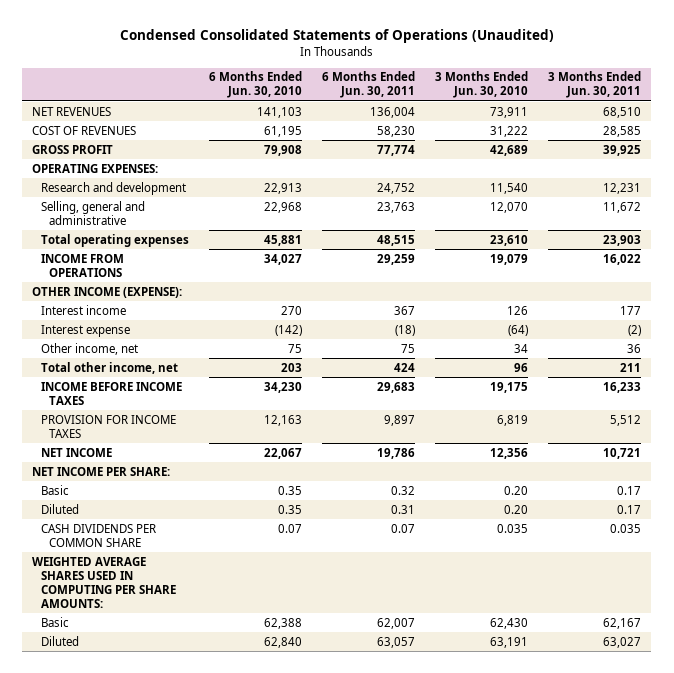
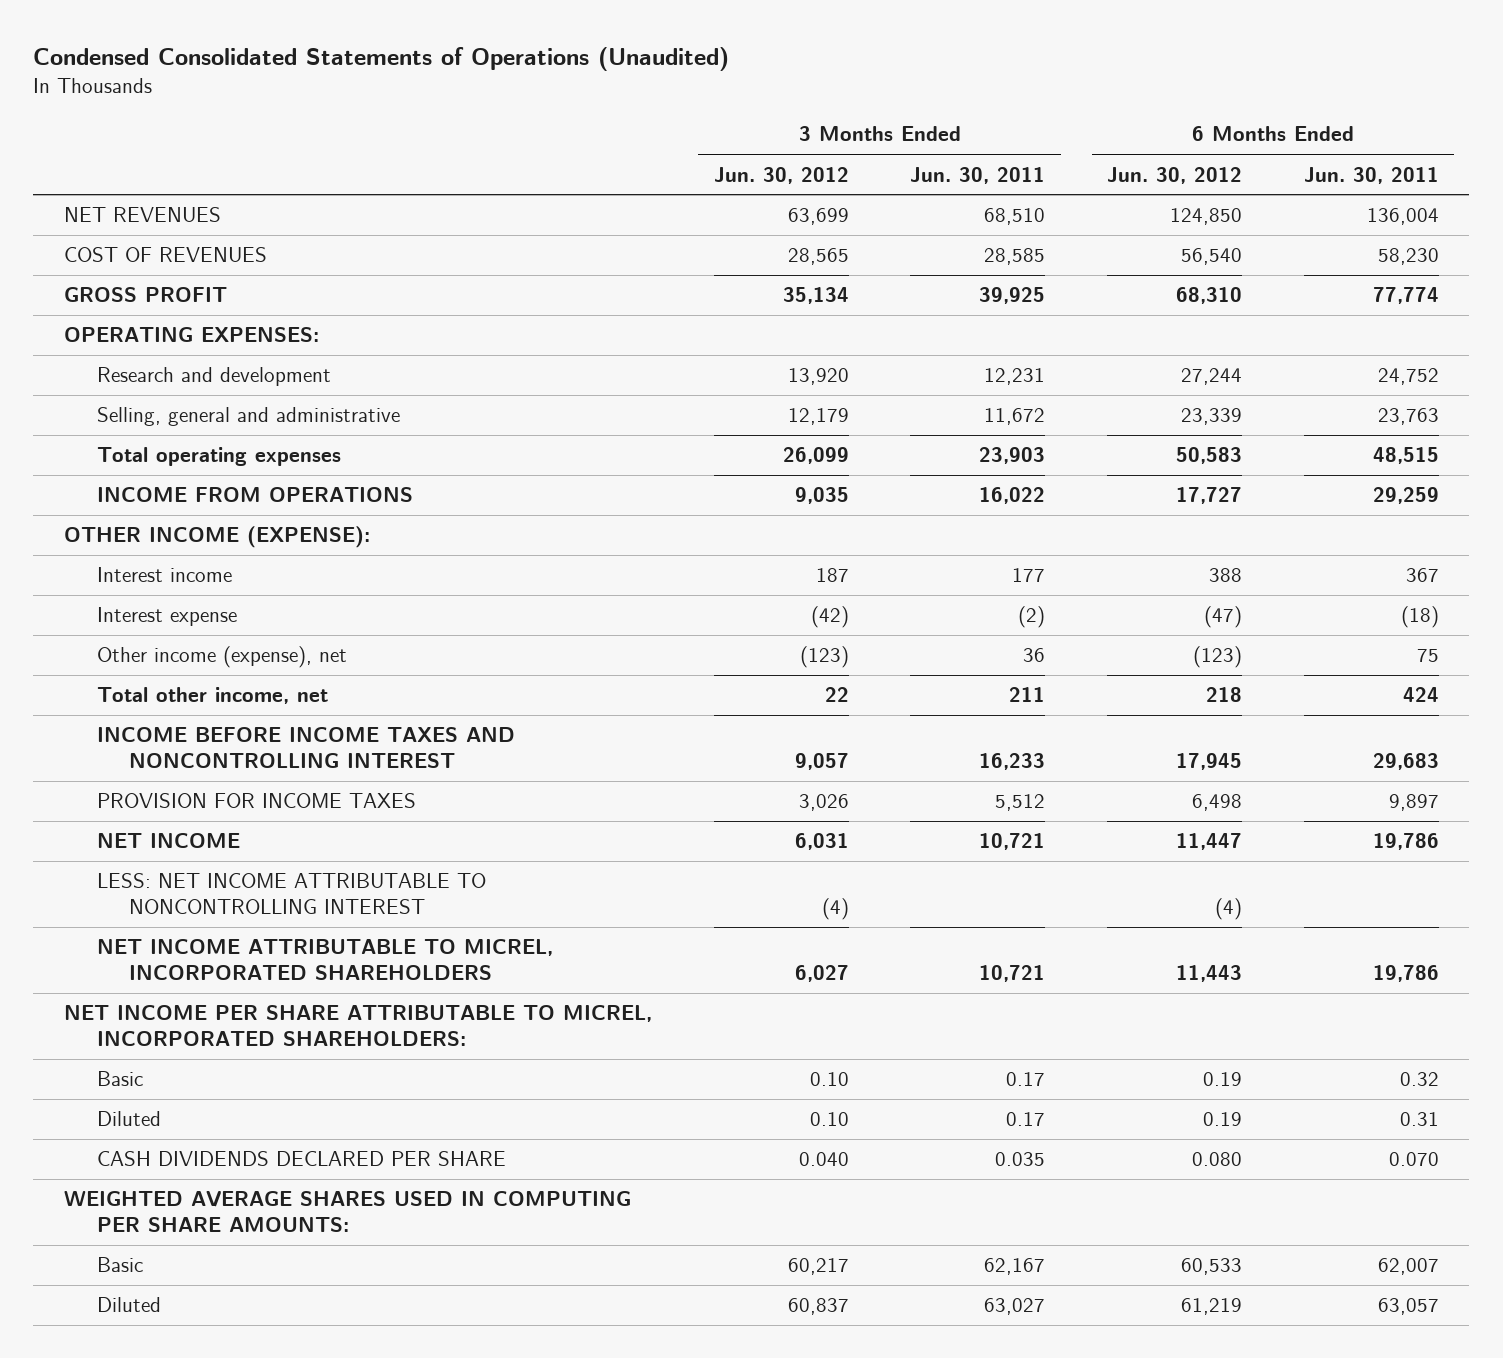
[208,71,302,99] 6 Months Ended Jun. 30, 2010 -> none
[435,71,529,99] 3 Months Ended Jun. 30, 2010 -> none
none -> [713,166,849,184] Jun. 30, 2012
none -> [1106,166,1242,184] Jun. 30, 2012
[40,342,138,355] Other income, net -> [96,646,347,669] Other income (expense), net
[40,381,182,405] INCOME BEFORE INCOME TAXES -> [96,726,515,769] INCOME BEFORE INCOME TAXES AND NONCONTROLLING INTEREST
none -> [96,873,486,915] LESS: NET INCOME ATTRIBUTABLE TO NONCONTROLLING INTEREST
none -> [96,939,553,981] NET INCOME ATTRIBUTABLE TO MICREL, INCORPORATED SHAREHOLDERS
[32,466,171,476] NET INCOME PER SHARE: -> [64,1005,653,1047] NET INCOME PER SHARE ATTRIBUTABLE TO MICREL, INCORPORATED SHAREHOLDERS:
[40,523,156,547] CASH DIVIDENDS PER COMMON SHARE -> [96,1151,506,1167] CASH DIVIDENDS DECLARED PER SHARE
[391,523,416,533] 0.07 -> [1388,1152,1439,1167] 0.070

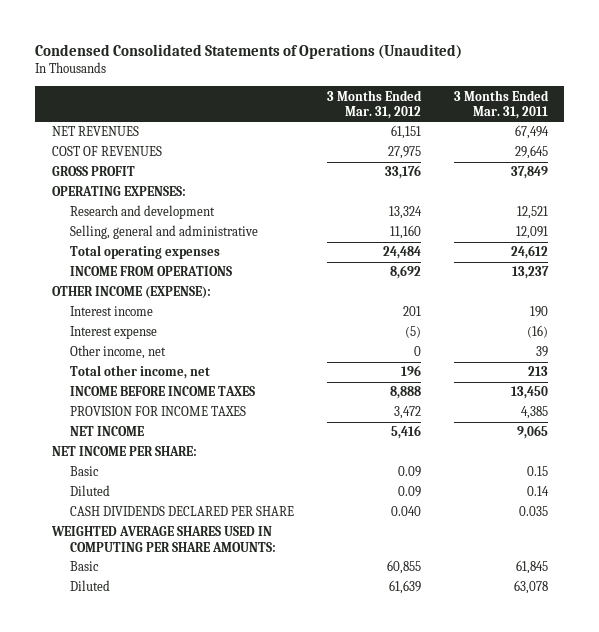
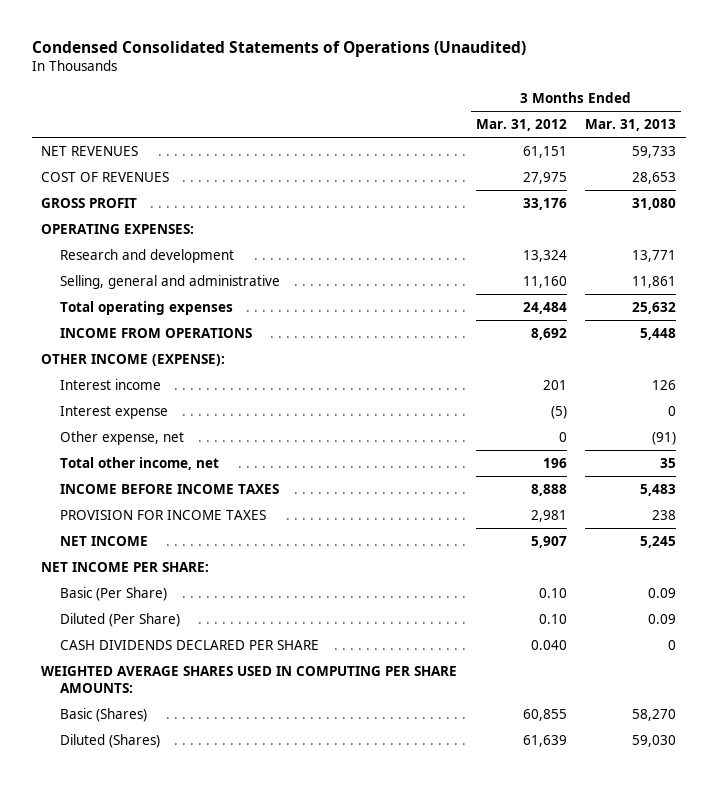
[453,89,549,119] 3 Months Ended Mar. 31, 2011 -> none
none -> [585,119,677,132] Mar. 31, 2013
[70,345,167,360] Other income, net -> [59,431,184,446] Other expense, net
[394,406,422,420] 3,472 -> [530,510,567,523] 2,981
[391,425,422,440] 5,416 -> [530,536,567,549] 5,907
[70,466,100,477] Basic -> [59,587,167,602] Basic (Per Share)
[398,466,422,478] 0.09 -> [538,588,567,599] 0.10
[70,485,111,497] Diluted -> [59,613,180,628] Diluted (Per Share)
[398,486,422,498] 0.09 -> [538,614,567,625] 0.10
[70,561,100,572] Basic -> [59,708,147,723] Basic (Shares)
[70,580,111,592] Diluted -> [59,734,160,749] Diluted (Shares)

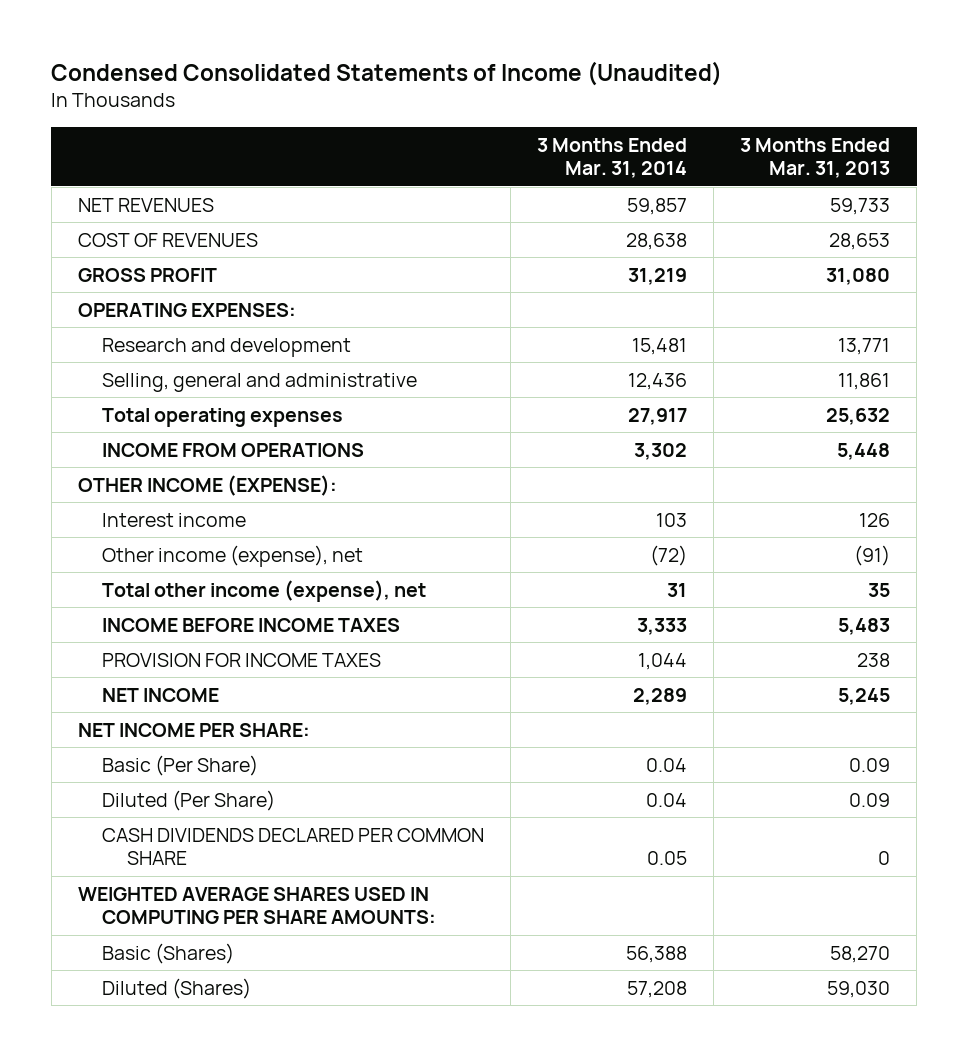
[31,40,526,57] Condensed Consolidated Statements of Operations (Unaudited) -> [51,61,723,87] Condensed Consolidated Statements of Income (Unaudited)
[475,119,567,132] Mar. 31, 2012 -> none
none -> [537,137,688,179] 3 Months Ended Mar. 31, 2014
[59,406,168,420] Interest expense -> none
[59,431,184,446] Other expense, net -> [102,544,364,567] Other income (expense), net
[59,457,219,471] Total other income, net -> [102,579,427,602] Total other income (expense), net
[59,640,319,651] CASH DIVIDENDS DECLARED PER SHARE -> [102,827,485,866] CASH DIVIDENDS DECLARED PER COMMON SHARE

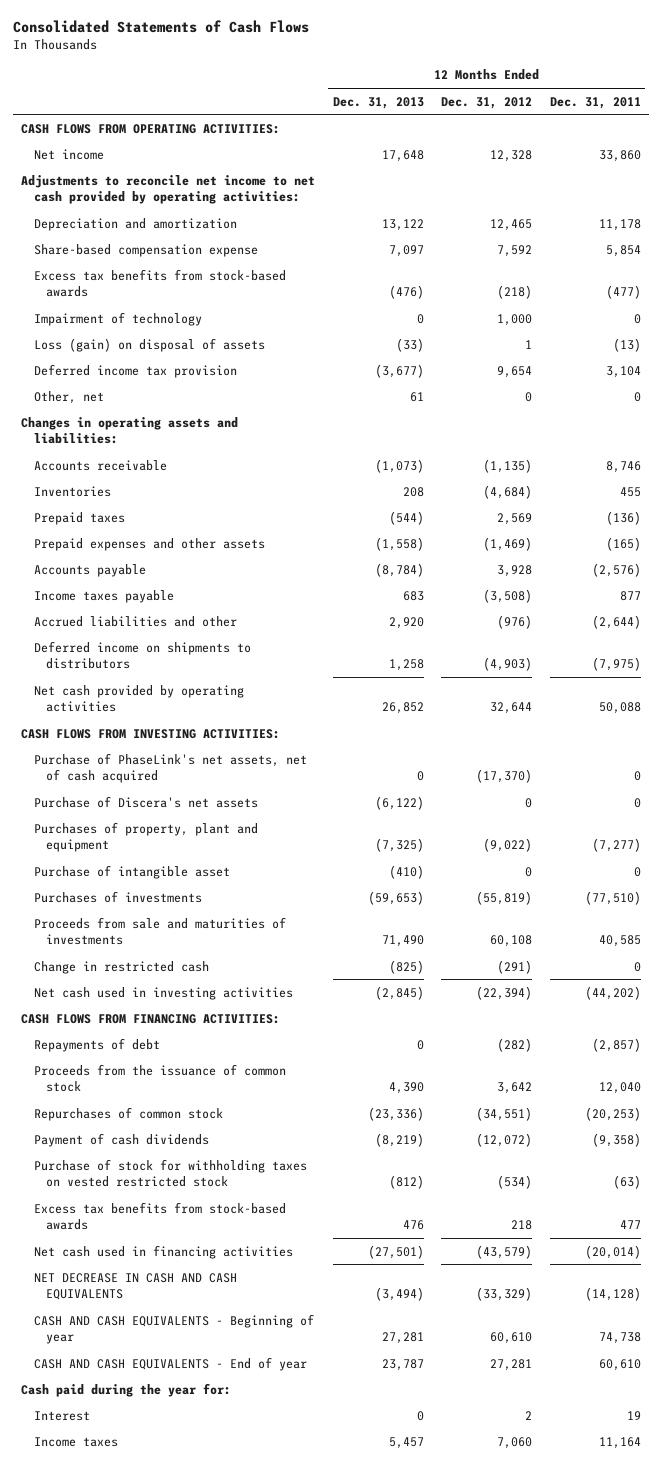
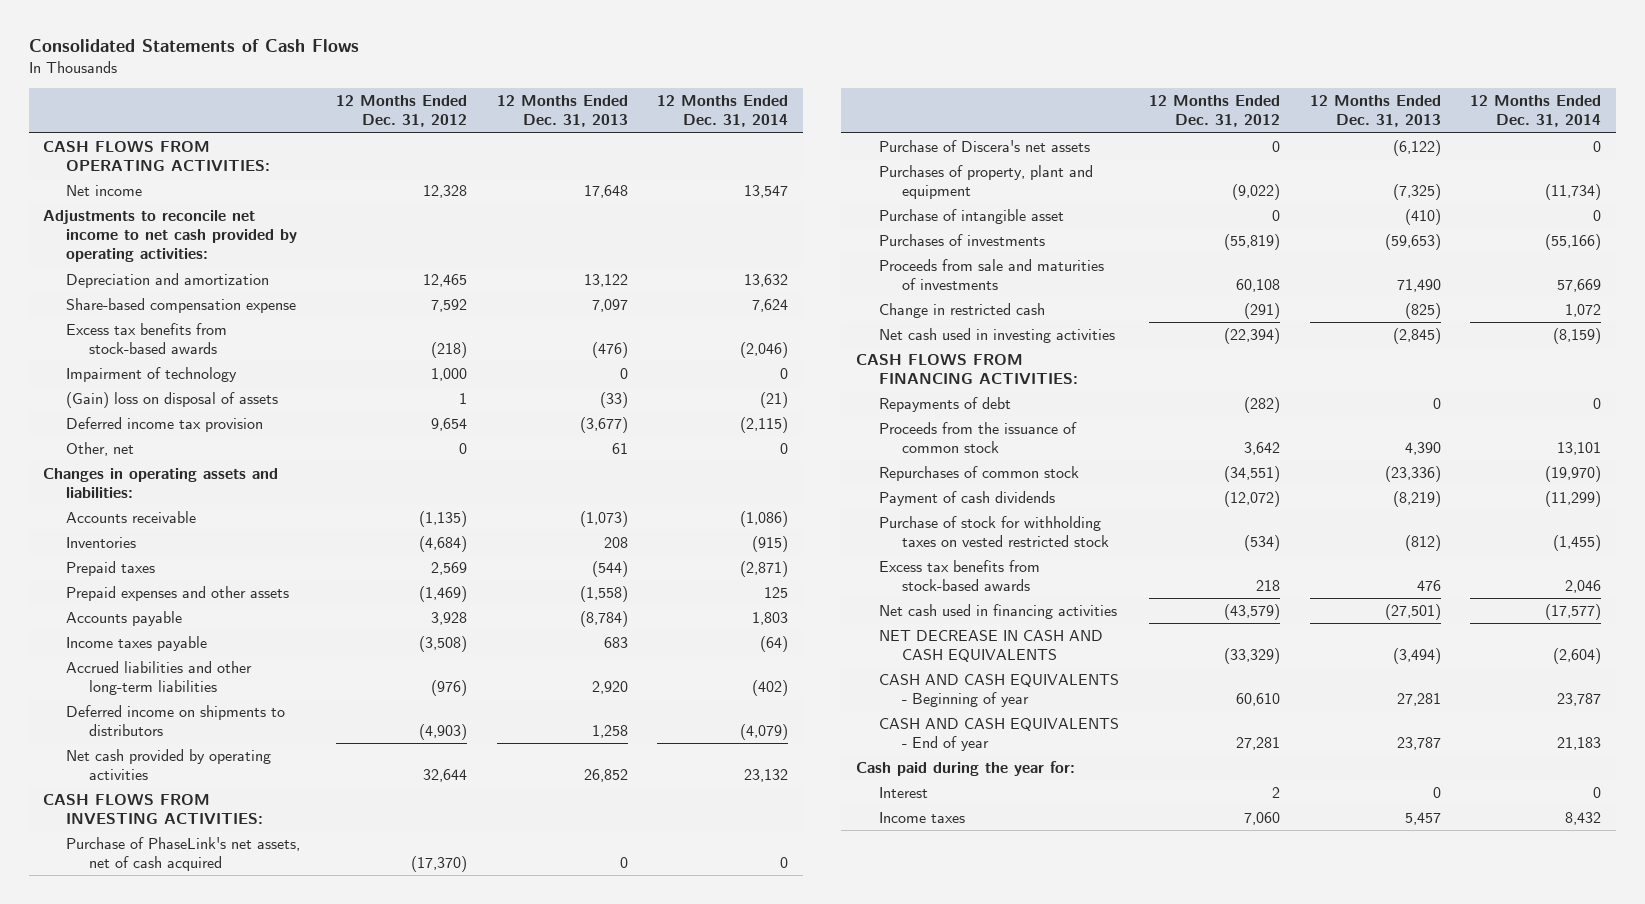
[549,96,641,109] Dec. 31, 2011 -> none
none -> [657,95,789,128] 12 Months Ended Dec. 31, 2014
[33,337,265,352] Loss (gain) on disposal of assets -> [66,391,279,408] (Gain) loss on disposal of assets
[33,615,237,627] Accrued liabilities and other -> [66,660,253,696] Accrued liabilities and other long-term liabilities

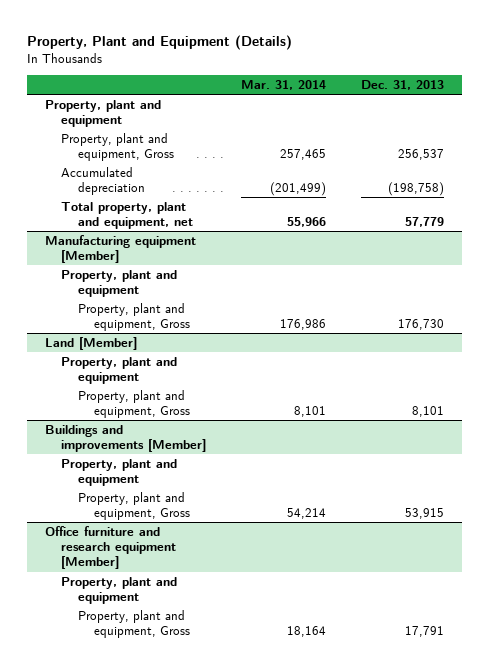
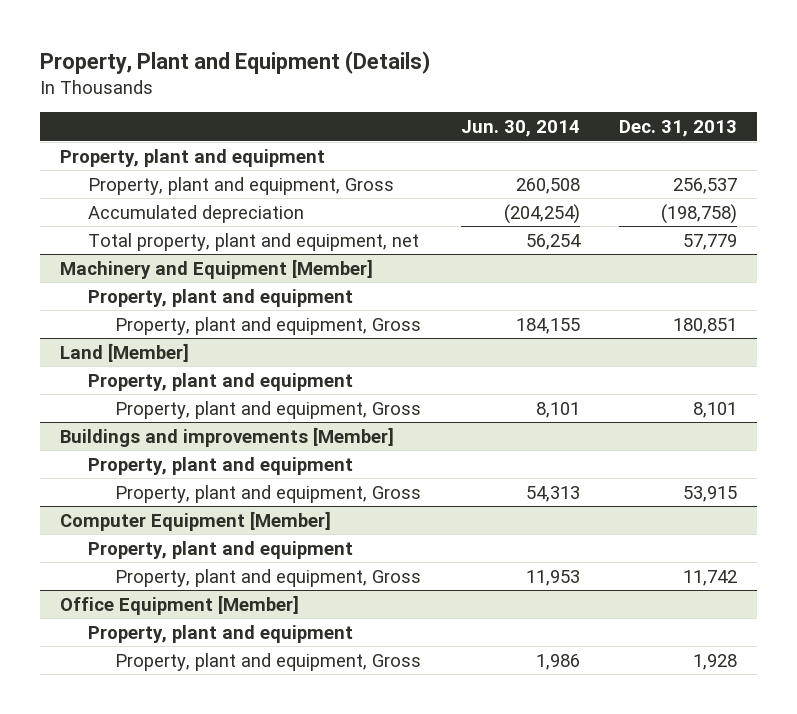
[241,79,327,90] Mar. 31, 2014 -> none
none -> [460,120,580,138] Jun. 30, 2014
[44,234,196,264] Manufacturing equipment [Member] -> none
none -> [59,258,373,279] Machinery and Equipment [Member]
[398,319,445,331] 176,730 -> [672,317,737,334] 180,851
[44,525,177,570] Office furniture and research equipment [Member] -> none
none -> [59,510,331,531] Computer Equipment [Member]
[405,626,445,638] 17,791 -> [682,569,737,586] 11,742
none -> [59,594,299,615] Office Equipment [Member]
none -> [87,624,353,643] Property, plant and equipment
none -> [115,652,422,671] Property, plant and equipment, Gross

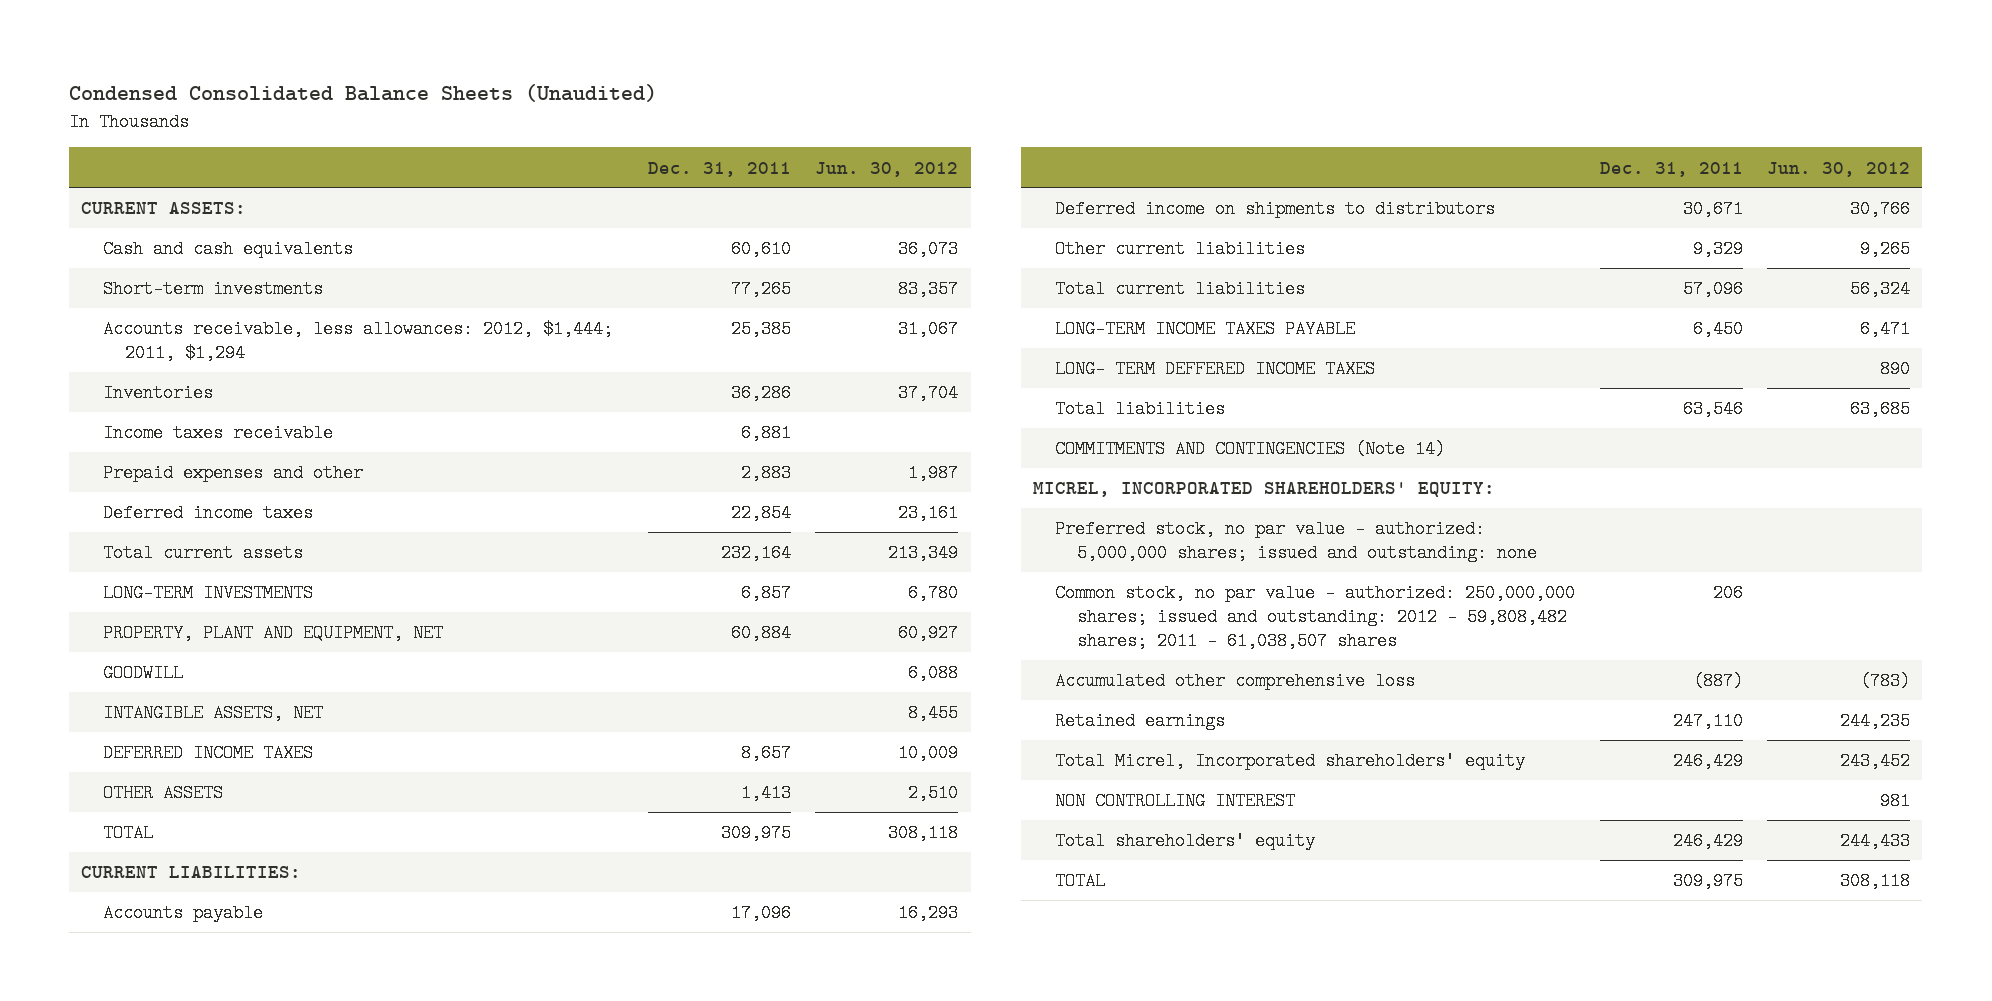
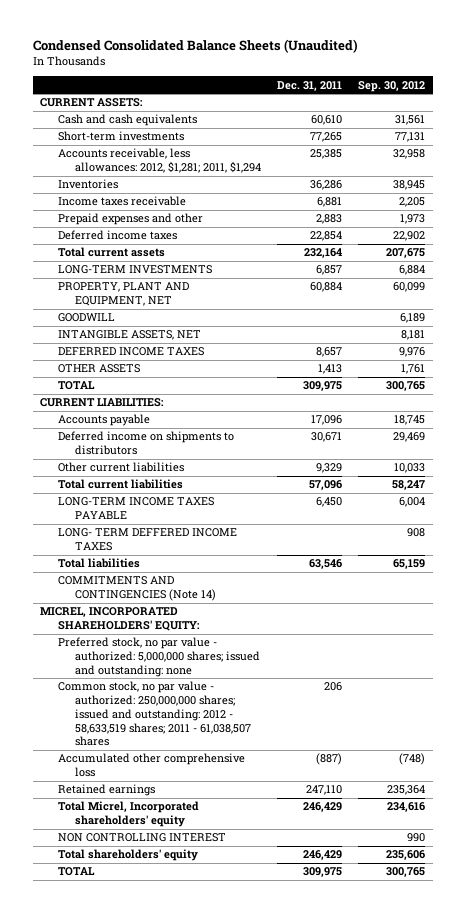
[815,161,959,177] Jun. 30, 2012 -> none
none -> [357,80,425,92] Sep. 30, 2012
[103,320,614,363] Accounts receivable, less allowances: 2012, $1,444; 2011, $1,294 -> [57,148,262,174] Accounts receivable, less allowances: 2012, $1,281; 2011, $1,294
[1054,584,1575,651] Common stock, no par value - authorized: 250,000,000 shares; issued and outstanding: 2012 - 59,808,482 shares; 2011 - 61,038,507 shares -> [57,681,252,747] Common stock, no par value - authorized: 250,000,000 shares; issued and outstanding: 2012 - 58,633,519 shares; 2011 - 61,038,507 shares

